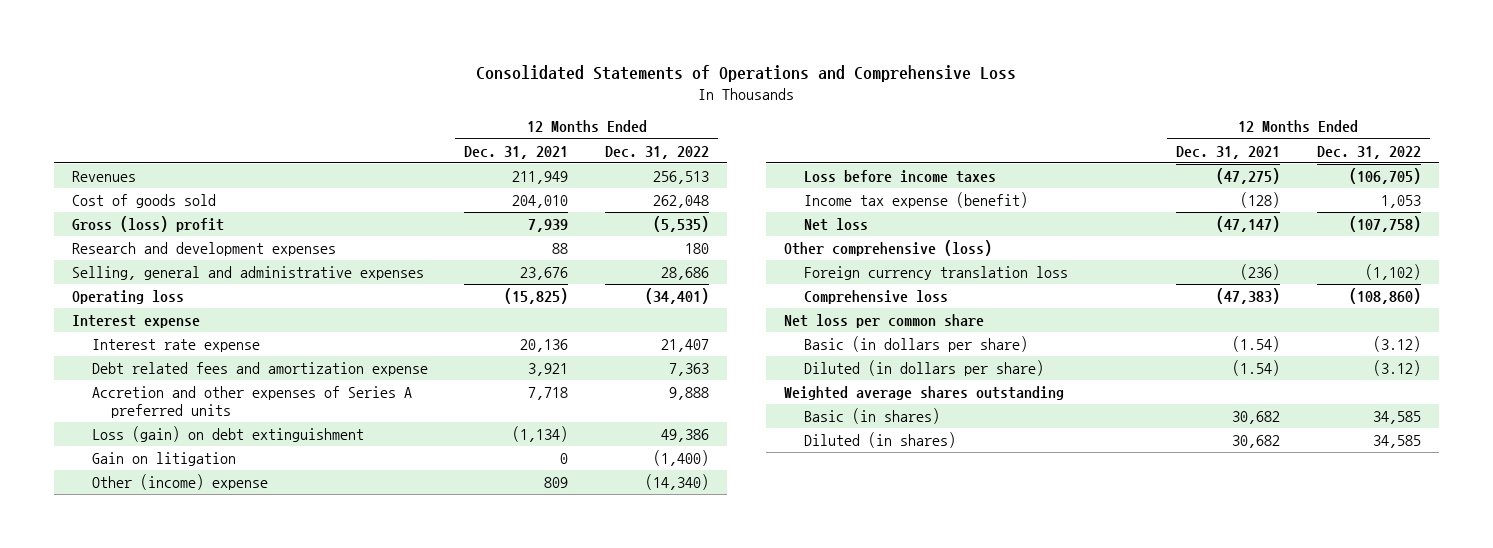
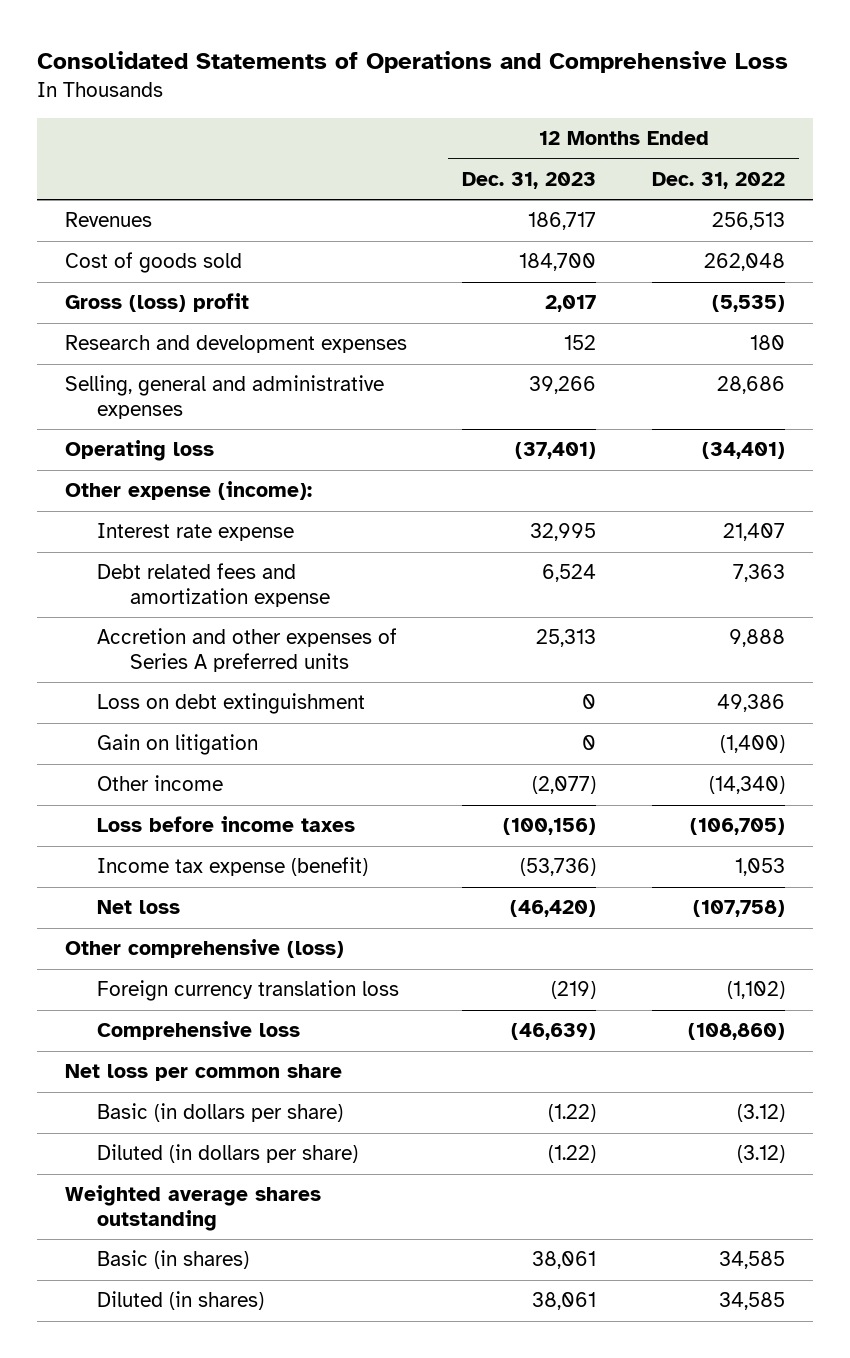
[464,145,569,159] Dec. 31, 2021 -> none
none -> [462,171,597,189] Dec. 31, 2023
[72,315,201,329] Interest expense -> none
none -> [64,481,312,501] Other expense (income):
[91,426,364,443] Loss (gain) on debt extinguishment -> [97,693,366,715] Loss on debt extinguishment
[91,474,268,491] Other (income) expense -> [97,775,224,792] Other income

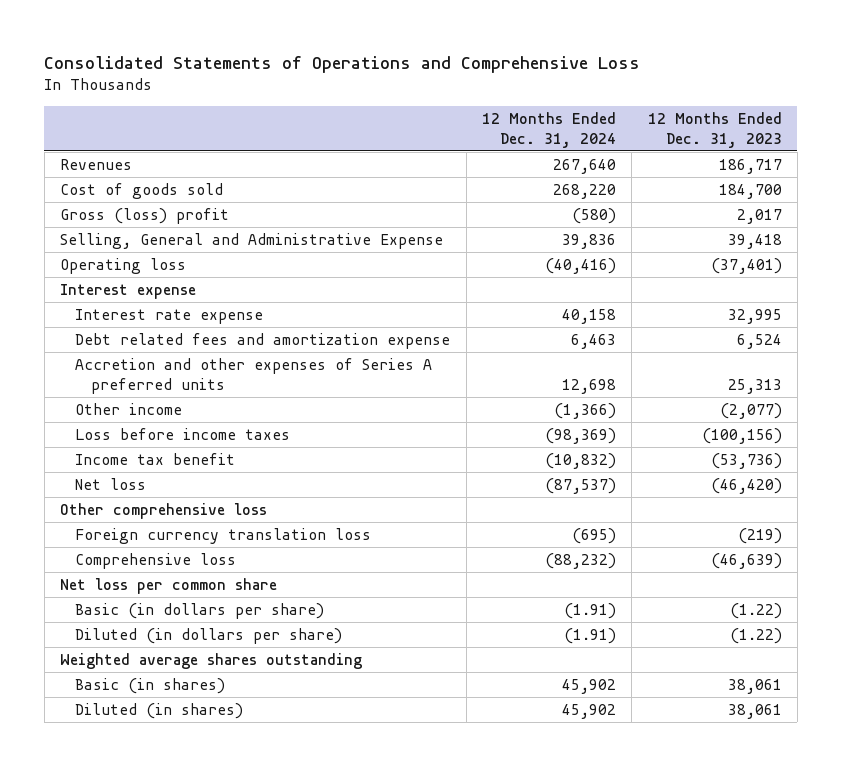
[652,171,786,189] Dec. 31, 2022 -> none
none -> [481,111,616,148] 12 Months Ended Dec. 31, 2024
[64,335,407,354] Research and development expenses -> none
[64,375,384,419] Selling, general and administrative expenses -> [60,232,444,249] Selling, General and Administrative Expense
[529,376,597,395] 39,266 -> [727,233,782,249] 39,418
[64,481,312,501] Other expense (income): -> none
none -> [60,283,197,299] Interest expense
[97,693,366,715] Loss on debt extinguishment -> none
[97,734,259,756] Gain on litigation -> none
[97,857,369,877] Income tax expense (benefit) -> [75,452,236,465] Income tax benefit
[64,939,344,959] Other comprehensive (loss) -> [60,502,268,519] Other comprehensive loss

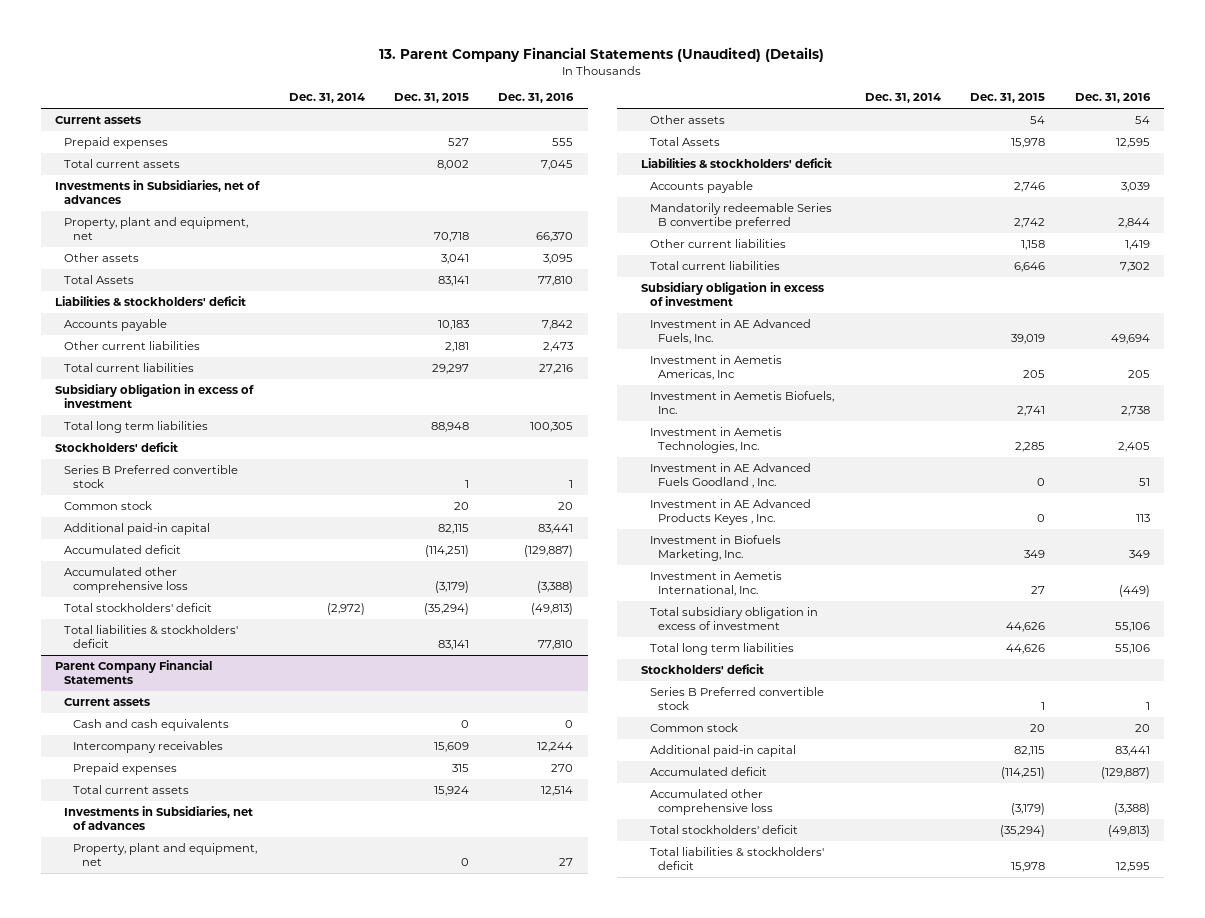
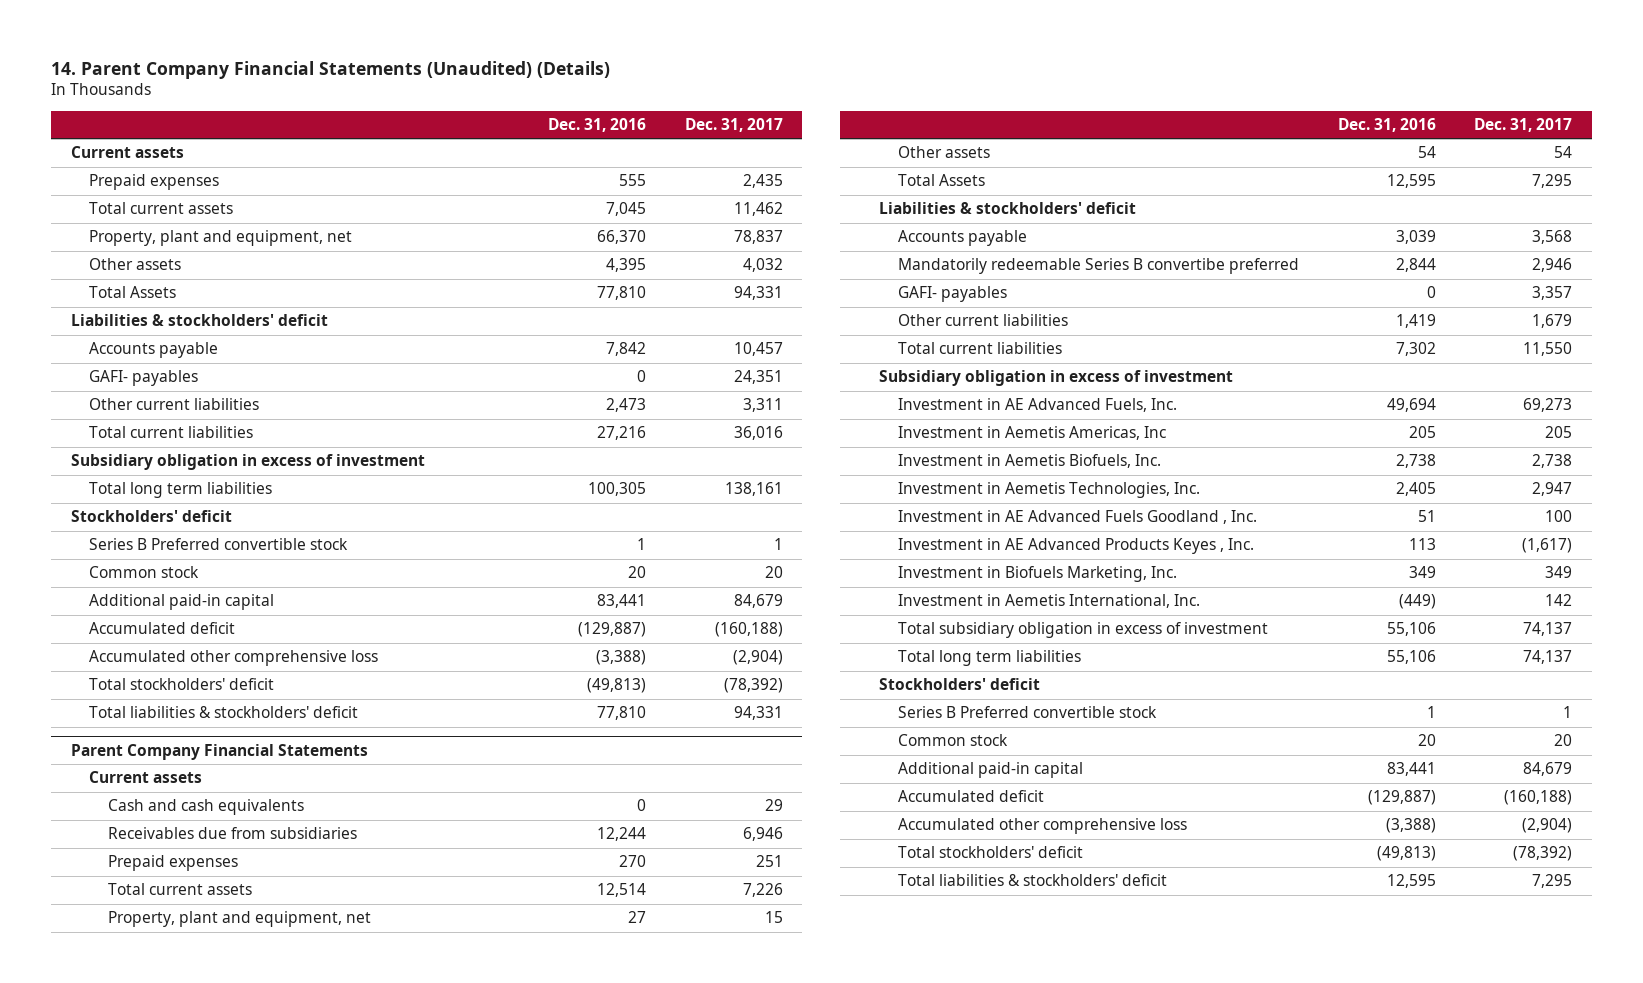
[379,46,825,62] 13. Parent Company Financial Statements (Unaudited) (Details) -> [51,60,611,79] 14. Parent Company Financial Statements (Unaudited) (Details)
[288,93,365,104] Dec. 31, 2014 -> none
[393,93,469,104] Dec. 31, 2015 -> none
none -> [684,118,783,133] Dec. 31, 2017
[55,180,261,205] Investments in Subsidiaries, net of advances -> none
[543,254,574,265] 3,095 -> [606,258,647,273] 4,395
none -> [89,370,199,387] GAFI- payables
[73,741,224,754] Intercompany receivables -> [108,827,358,840] Receivables due from subsidiaries
[64,806,254,831] Investments in Subsidiaries, net of advances -> none
none -> [897,286,1007,303] GAFI- payables

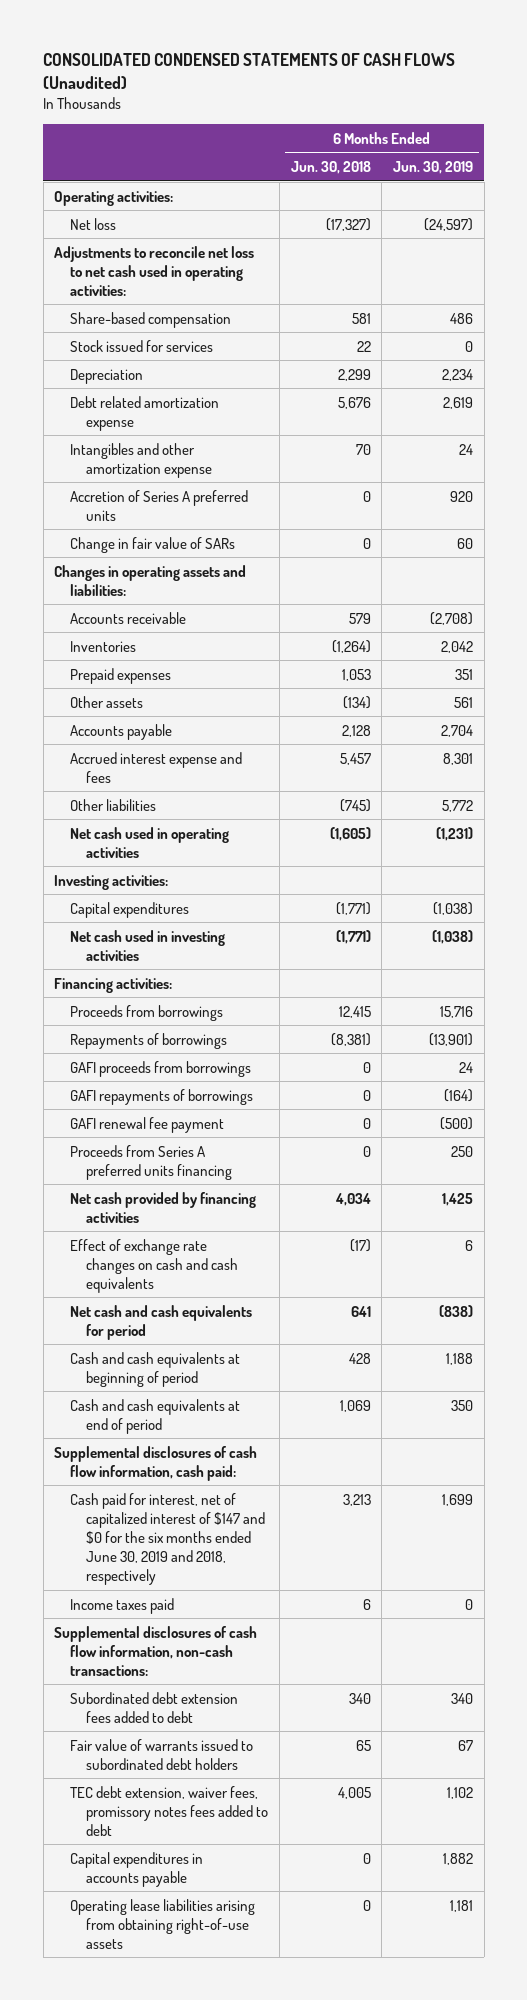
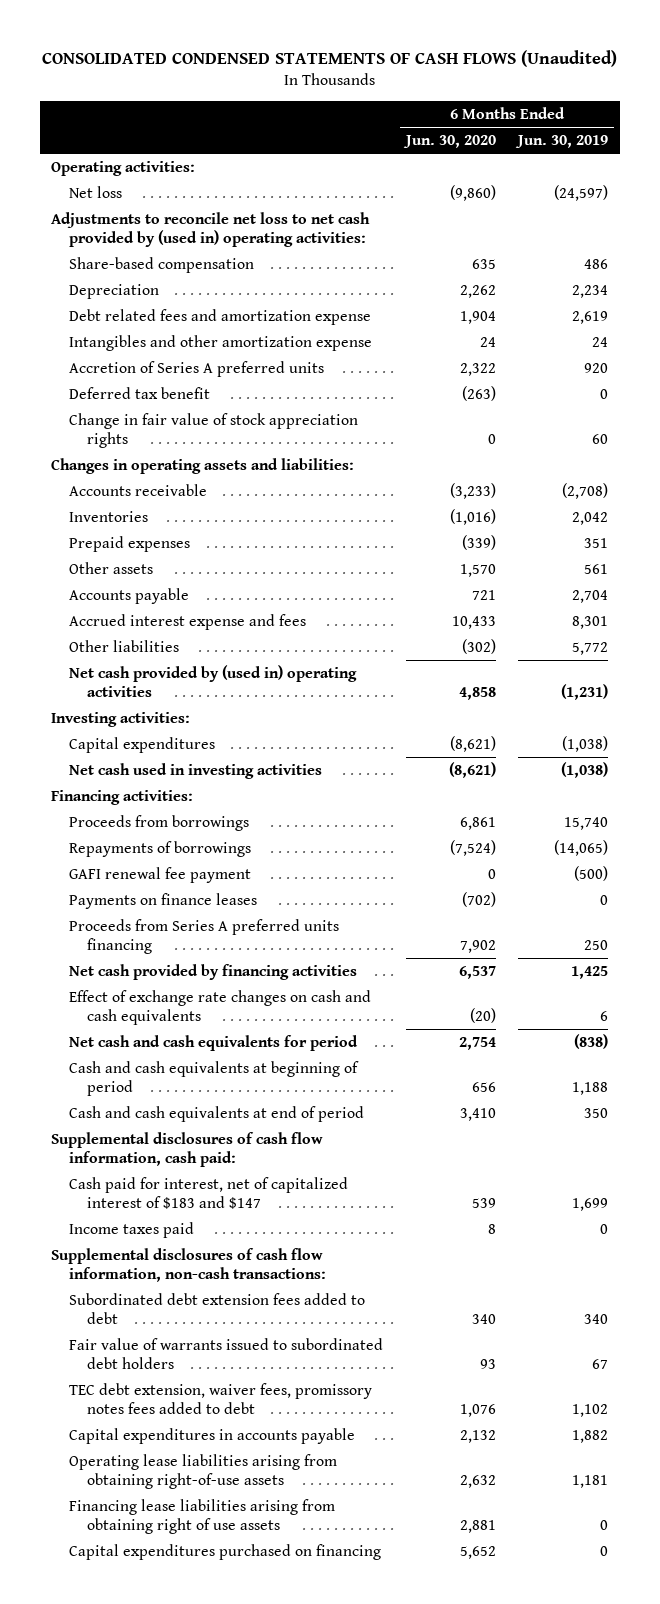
[290,160,371,174] Jun. 30, 2018 -> none
none -> [402,135,496,149] Jun. 30, 2020
[54,245,255,296] Adjustments to reconcile net loss to net cash used in operating activities: -> [51,211,371,247] Adjustments to reconcile net loss to net cash provided by (used in) operating activities:
[70,339,214,352] Stock issued for services -> none
[70,395,220,431] Debt related amortization expense -> [69,308,372,325] Debt related fees and amortization expense
none -> [69,386,211,399] Deferred tax benefit
[70,536,236,553] Change in fair value of SARs -> [69,412,359,448] Change in fair value of stock appreciation rights
[70,826,230,858] Net cash used in operating activities -> [69,664,358,697] Net cash provided by (used in) operating activities
[70,1060,252,1077] GAFI proceeds from borrowings -> none
[70,1088,254,1105] GAFI repayments of borrowings -> none
[440,1005,474,1018] 15,716 -> [564,816,609,830] 15,740
[429,1032,474,1046] (13,901) -> [554,839,609,856] (14,065)
none -> [69,892,258,909] Payments on finance leases
[70,1492,266,1586] Cash paid for interest, net of capitalized interest of $147 and $0 for the six months ended June 30, 2019 and 2018, respectively -> [69,1176,349,1209] Cash paid for interest, net of capitalized interest of $183 and $147
none -> [69,1498,336,1534] Financing lease liabilities arising from obtaining right of use assets
none -> [69,1543,382,1560] Capital expenditures purchased on financing

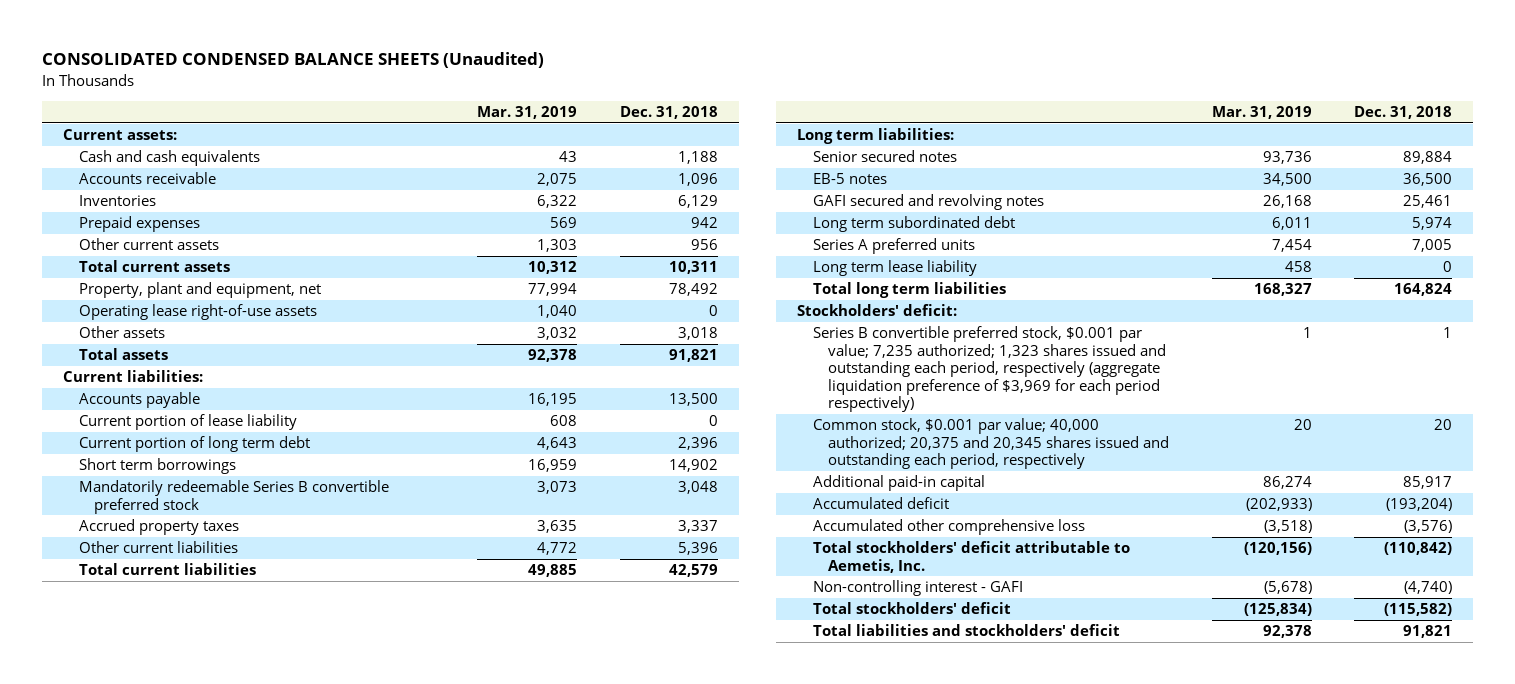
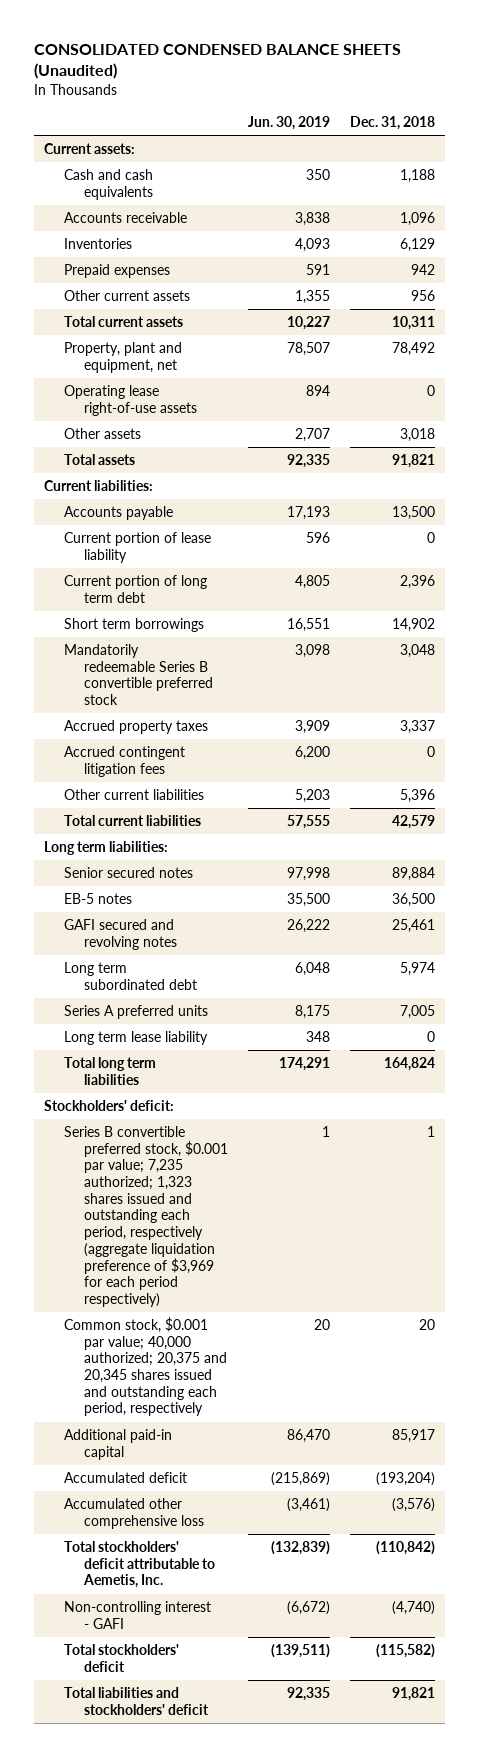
[477,105,578,119] Mar. 31, 2019 -> none
none -> [247,115,330,130] Jun. 30, 2019
none -> [63,746,185,777] Accrued contingent litigation fees

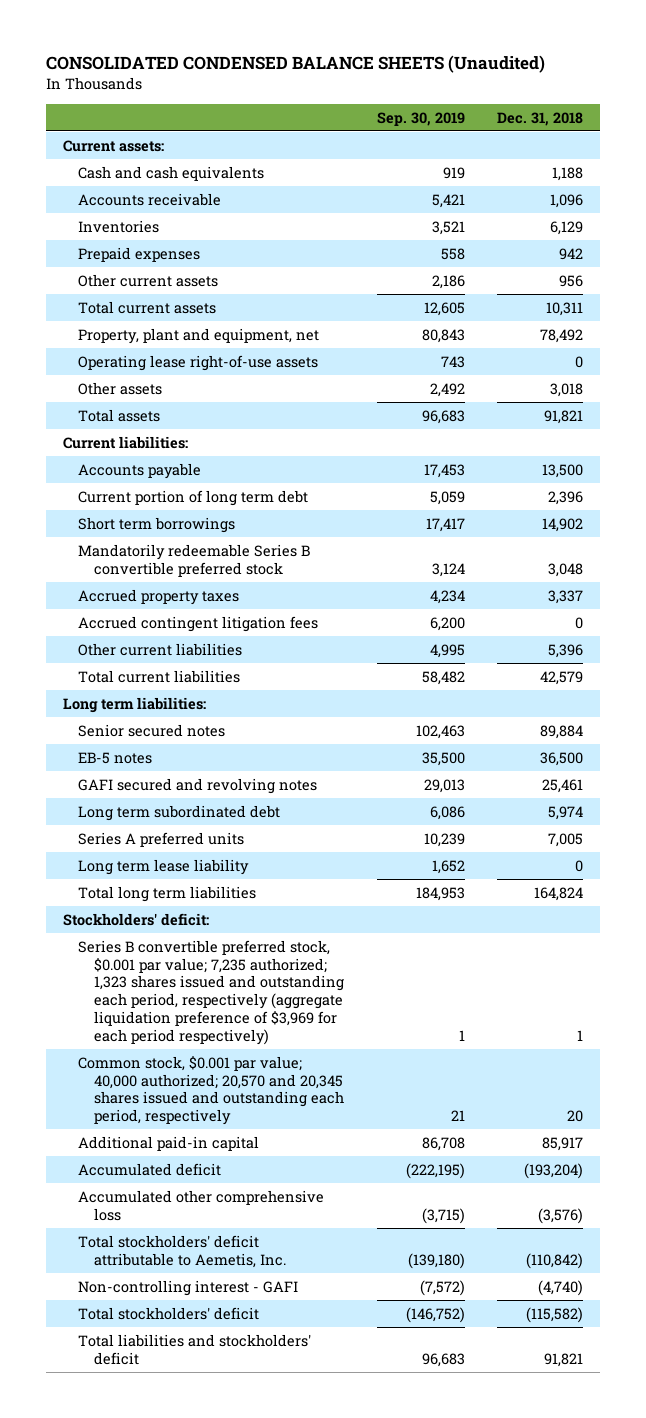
[247,115,330,130] Jun. 30, 2019 -> none
none -> [376,111,465,126] Sep. 30, 2019
[63,532,211,563] Current portion of lease liability -> none
[63,1317,227,1417] Common stock, $0.001 par value; 40,000 authorized; 20,375 and 20,345 shares issued and outstanding each period, respectively -> [78,1055,344,1126] Common stock, $0.001 par value; 40,000 authorized; 20,570 and 20,345 shares issued and outstanding each period, respectively

